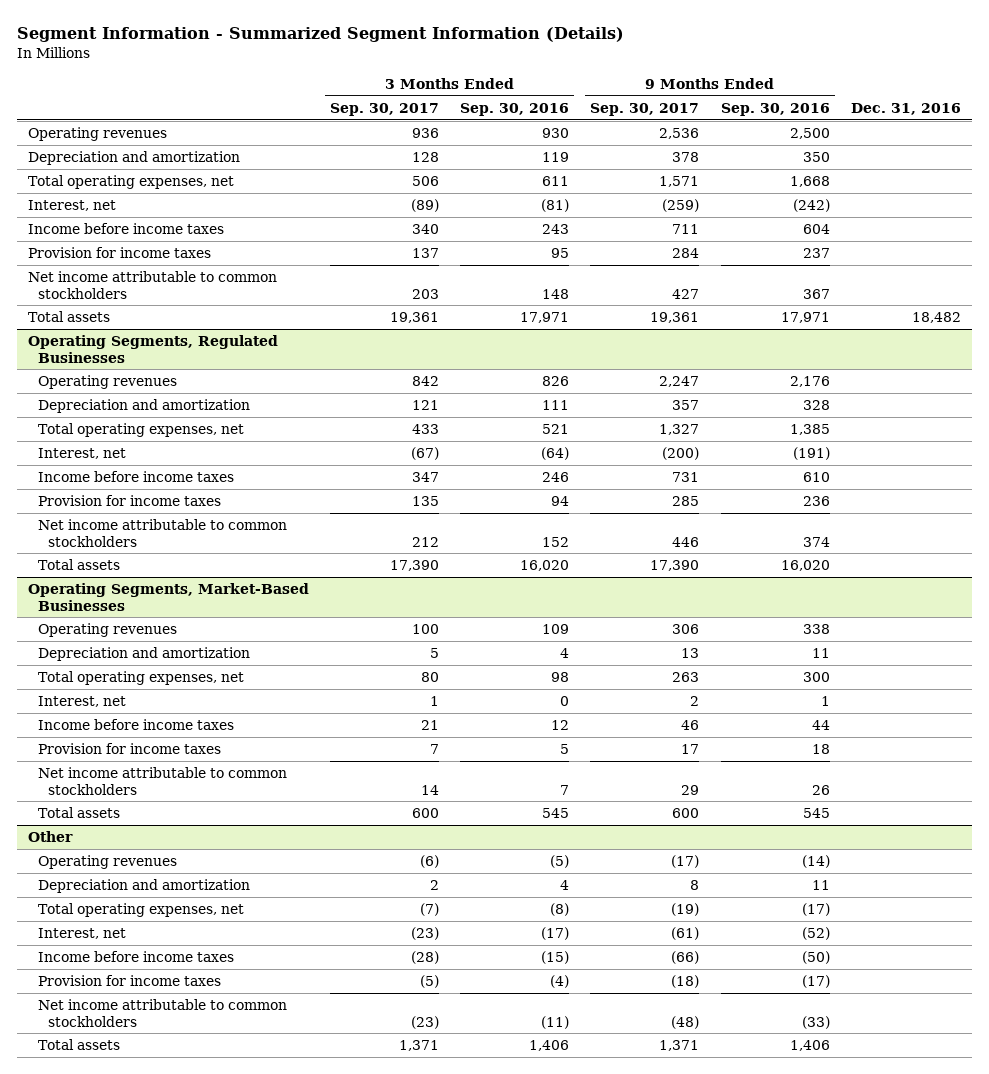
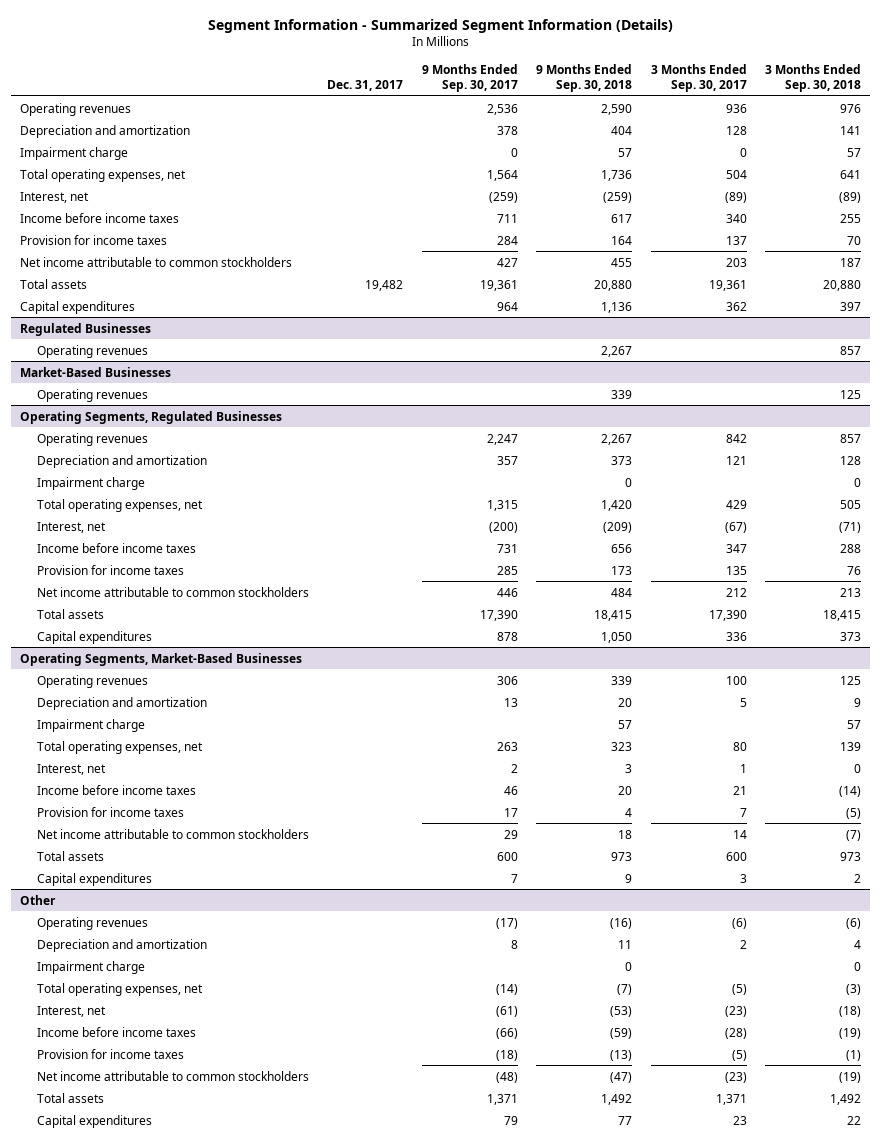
[460,102,570,116] Sep. 30, 2016 -> none
[720,102,830,116] Sep. 30, 2016 -> none
[851,102,962,115] Dec. 31, 2016 -> none
none -> [327,79,404,91] Dec. 31, 2017
none -> [536,64,633,92] 9 Months Ended Sep. 30, 2018
none -> [765,64,862,92] 3 Months Ended Sep. 30, 2018
none -> [20,146,129,160] Impairment charge
[411,176,439,187] 506 -> [725,169,747,179] 504
[659,176,700,188] 1,571 -> [486,169,518,181] 1,564
none -> [20,300,136,314] Capital expenditures
none -> [20,322,152,336] Regulated Businesses
none -> [36,344,148,358] Operating revenues
none -> [20,366,172,377] Market-Based Businesses
none -> [36,388,148,402] Operating revenues
none -> [36,476,145,490] Impairment charge
[411,424,439,435] 433 -> [725,499,747,509] 429
[659,424,700,436] 1,327 -> [486,499,518,511] 1,315
none -> [36,630,152,644] Capital expenditures
none -> [36,718,145,732] Impairment charge
none -> [36,872,152,886] Capital expenditures
none -> [36,960,145,974] Impairment charge
[419,903,439,917] (7) -> [731,983,747,995] (5)
[671,903,700,917] (19) -> [495,983,518,995] (14)
none -> [36,1114,152,1128] Capital expenditures

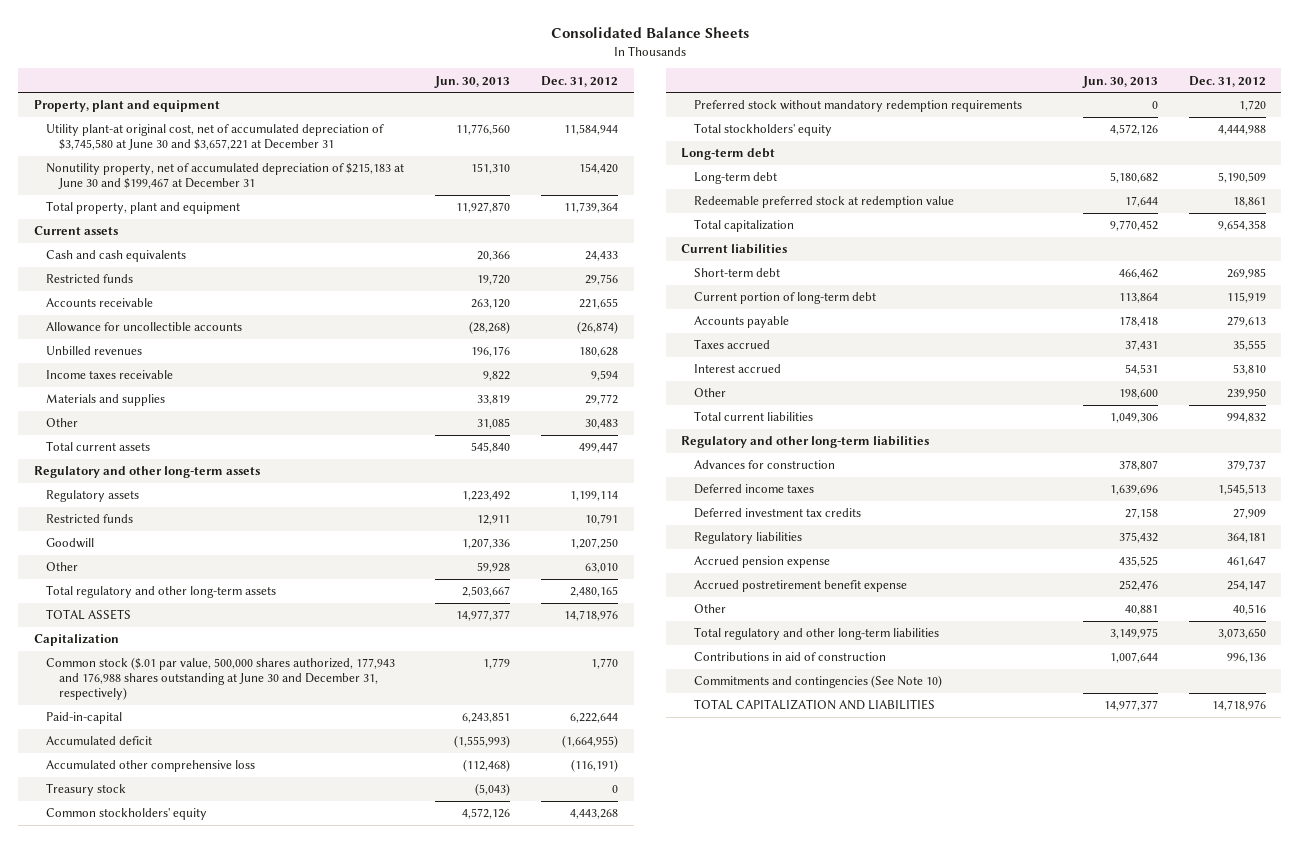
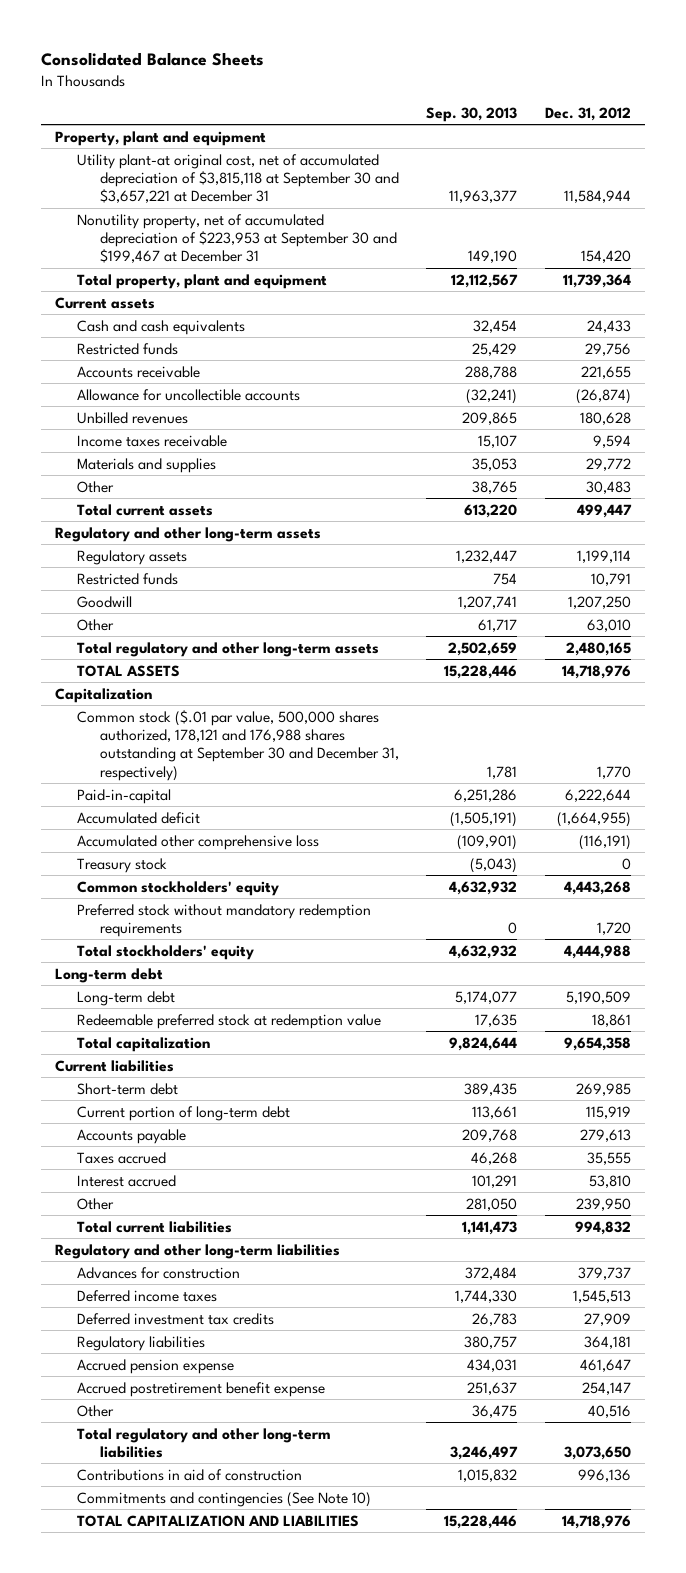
[434,75,511,88] Jun. 30, 2013 -> none
none -> [426,106,518,122] Sep. 30, 2013
[46,124,385,151] Utility plant-at original cost, net of accumulated depreciation of $3,745,580 at June 30 and $3,657,221 at December 31 -> [77,153,399,204] Utility plant-at original cost, net of accumulated depreciation of $3,815,118 at September 30 and $3,657,221 at December 31
[46,163,405,190] Nonutility property, net of accumulated depreciation of $215,183 at June 30 and $199,467 at December 31 -> [77,213,397,264] Nonutility property, net of accumulated depreciation of $223,953 at September 30 and $199,467 at December 31
[46,657,396,701] Common stock ($.01 par value, 500,000 shares authorized, 177,943 and 176,988 shares outstanding at June 30 and December 31, respectively) -> [77,709,399,781] Common stock ($.01 par value, 500,000 shares authorized, 178,121 and 176,988 shares outstanding at September 30 and December 31, respectively)

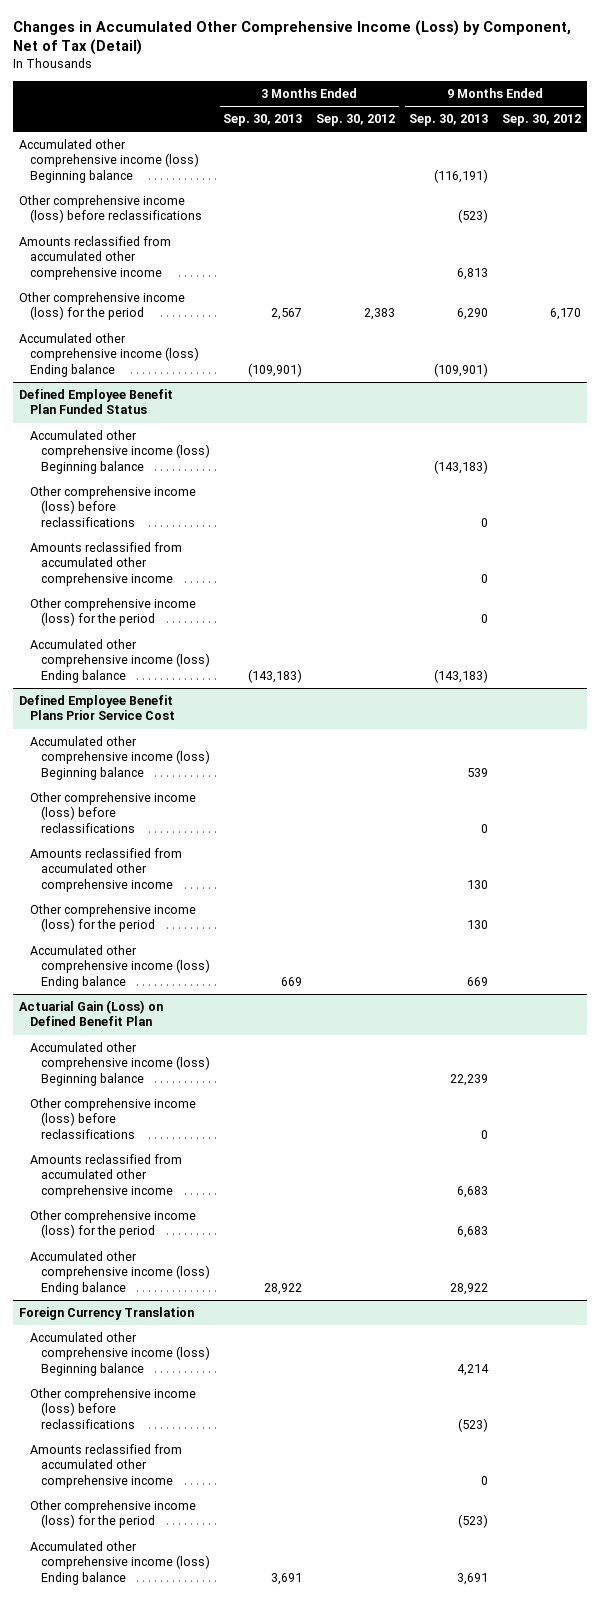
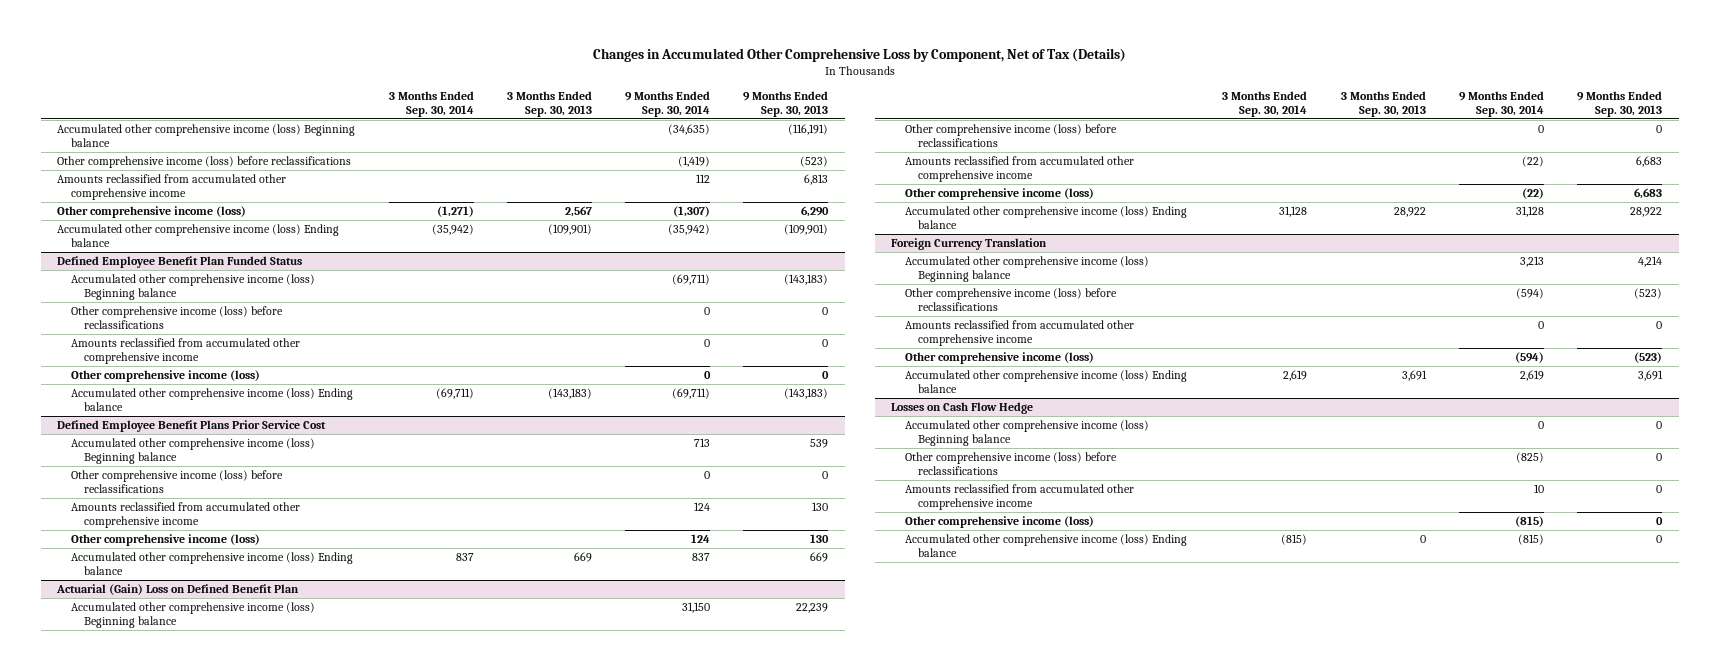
[12,20,571,56] Changes in Accumulated Other Comprehensive Income (Loss) by Component, Net of Tax (Detail) -> [592,48,1126,63] Changes in Accumulated Other Comprehensive Loss by Component, Net of Tax (Details)
[316,114,396,127] Sep. 30, 2012 -> none
[501,114,581,127] Sep. 30, 2012 -> none
none -> [388,90,474,117] 3 Months Ended Sep. 30, 2014
none -> [625,90,711,117] 9 Months Ended Sep. 30, 2014
[19,292,186,321] Other comprehensive income (loss) for the period -> [57,205,247,218] Other comprehensive income (loss)
[30,598,197,627] Other comprehensive income (loss) for the period -> [70,369,260,382] Other comprehensive income (loss)
[30,904,197,933] Other comprehensive income (loss) for the period -> [70,533,260,546] Other comprehensive income (loss)
[19,1000,164,1027] Actuarial Gain (Loss) on Defined Benefit Plan -> [56,583,300,595] Actuarial (Gain) Loss on Defined Benefit Plan
[30,1210,197,1239] Other comprehensive income (loss) for the period -> [904,187,1094,200] Other comprehensive income (loss)
[30,1500,197,1529] Other comprehensive income (loss) for the period -> [904,351,1094,364] Other comprehensive income (loss)
none -> [891,401,1034,414] Losses on Cash Flow Hedge
none -> [904,419,1149,446] Accumulated other comprehensive income (loss) Beginning balance
none -> [904,451,1117,475] Other comprehensive income (loss) before reclassifications
none -> [904,483,1134,510] Amounts reclassified from accumulated other comprehensive income
none -> [904,515,1094,528] Other comprehensive income (loss)
none -> [904,533,1187,557] Accumulated other comprehensive income (loss) Ending balance

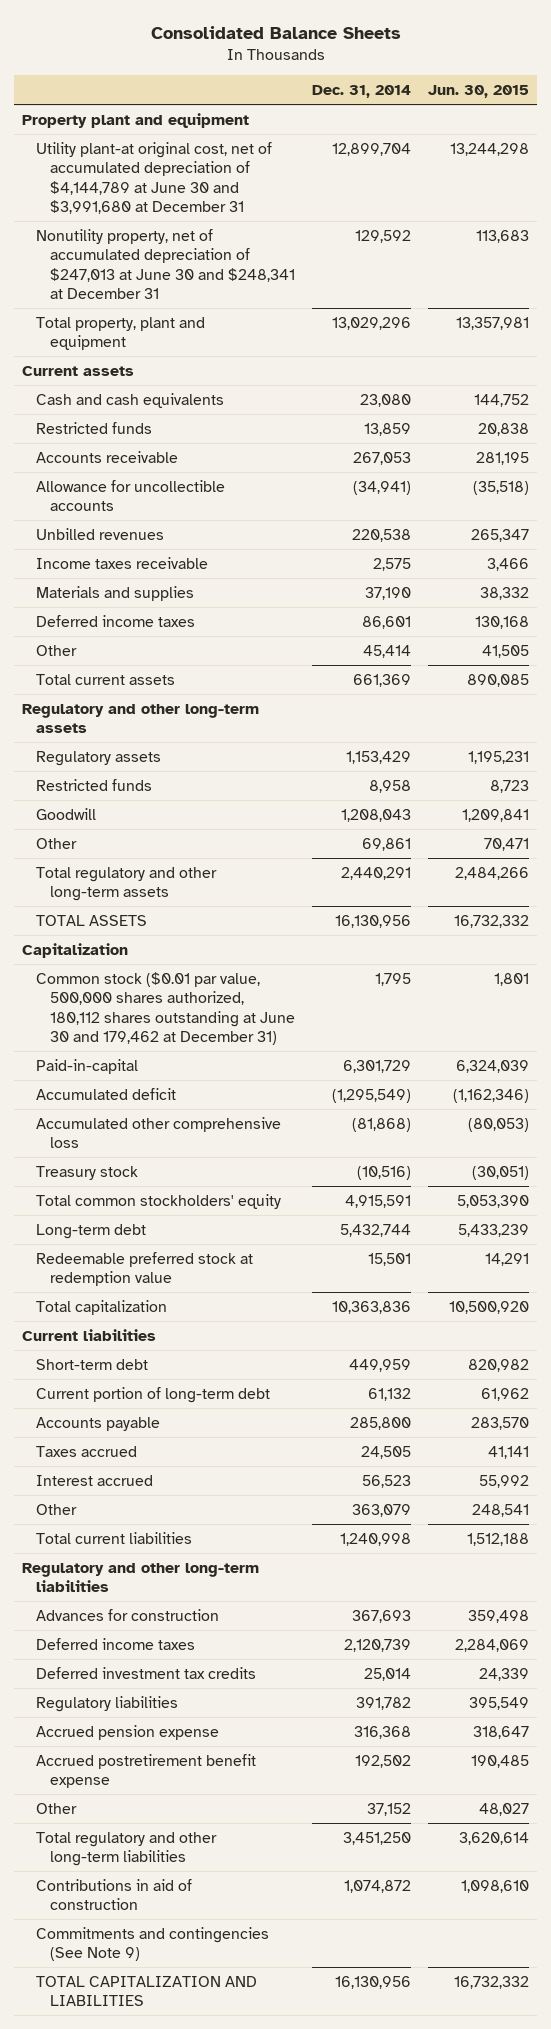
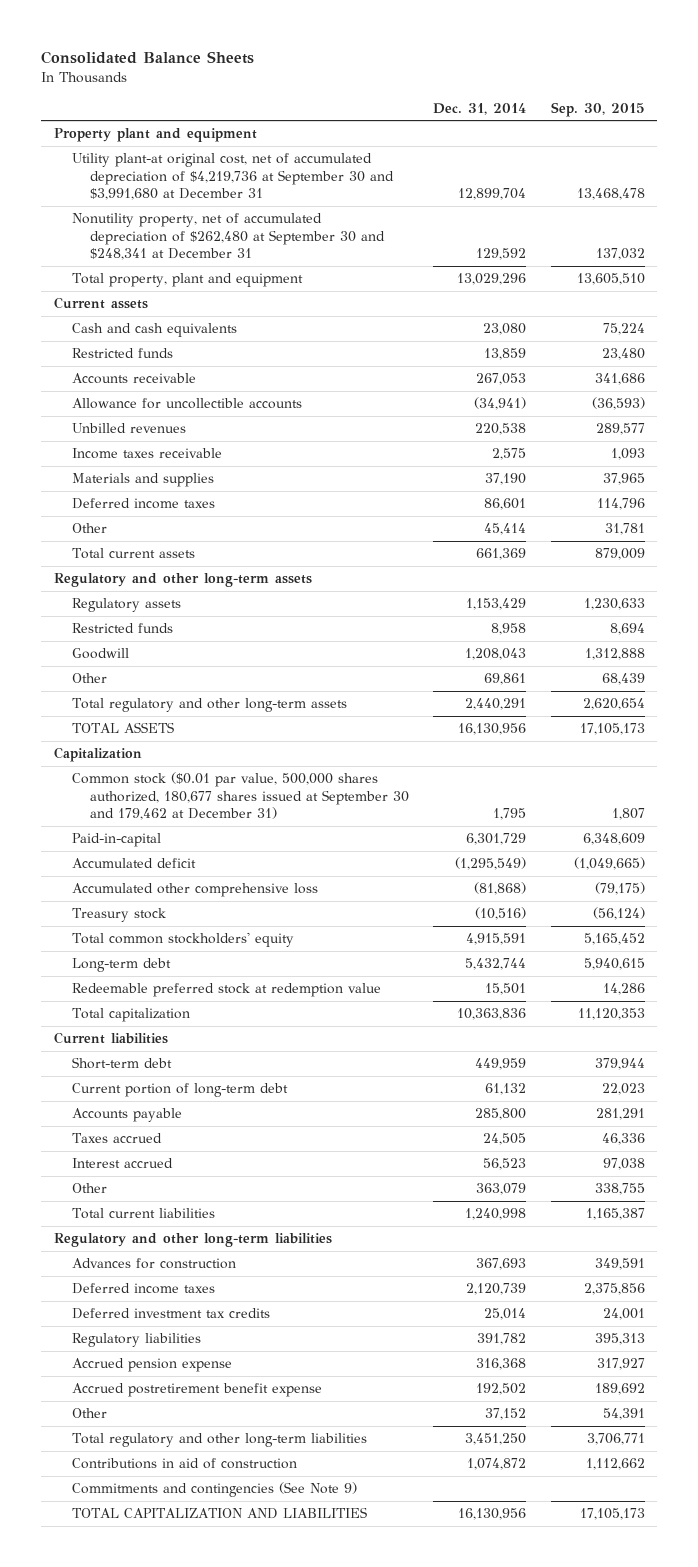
[427,85,529,99] Jun. 30, 2015 -> none
none -> [550,101,645,117] Sep. 30, 2015
[36,141,273,214] Utility plant-at original cost, net of accumulated depreciation of $4,144,789 at June 30 and $3,991,680 at December 31 -> [71,153,394,201] Utility plant-at original cost, net of accumulated depreciation of $4,219,736 at September 30 and $3,991,680 at December 31
[36,228,296,299] Nonutility property, net of accumulated depreciation of $247,013 at June 30 and $248,341 at December 31 -> [71,213,385,261] Nonutility property, net of accumulated depreciation of $262,480 at September 30 and $248,341 at December 31
[36,971,296,1045] Common stock ($0.01 par value, 500,000 shares authorized, 180,112 shares outstanding at June 30 and 179,462 at December 31) -> [71,772,409,821] Common stock ($0.01 par value, 500,000 shares authorized, 180,677 shares issued at September 30 and 179,462 at December 31)

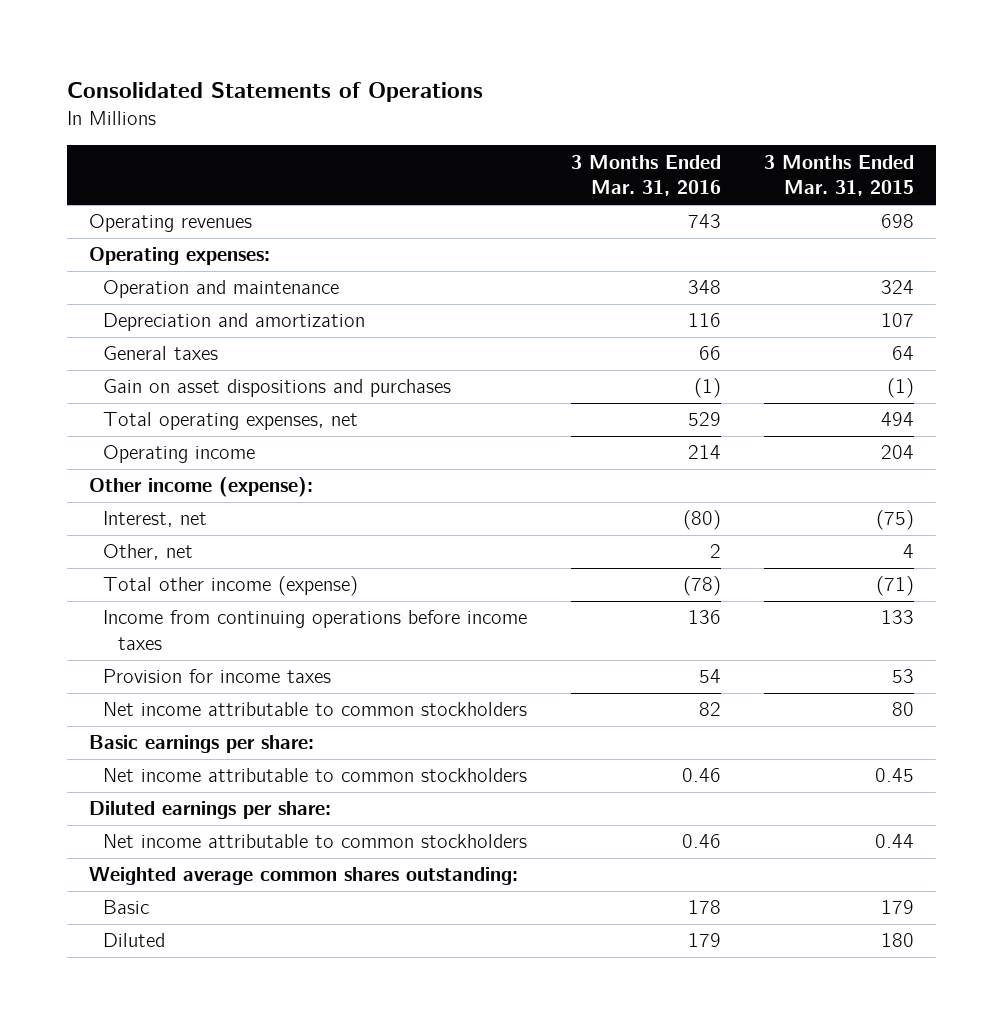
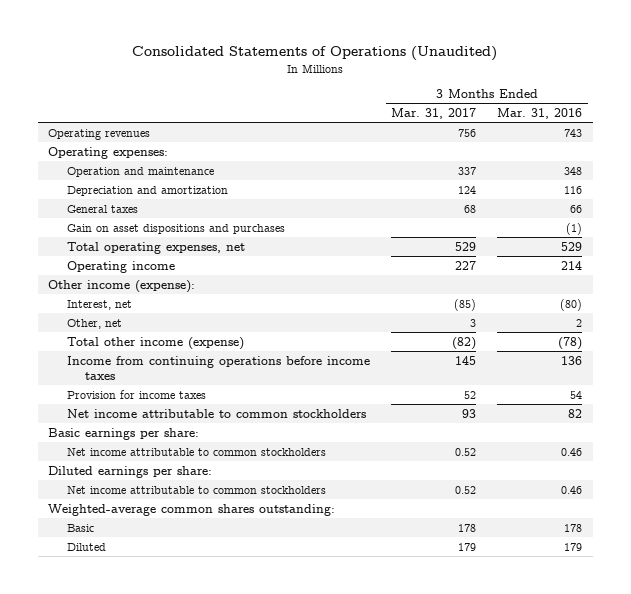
[67,82,484,103] Consolidated Statements of Operations -> [132,46,498,62] Consolidated Statements of Operations (Unaudited)
[764,154,915,197] 3 Months Ended Mar. 31, 2015 -> none
none -> [391,108,477,120] Mar. 31, 2017
[88,867,518,886] Weighted average common shares outstanding: -> [48,503,336,516] Weighted-average common shares outstanding:

